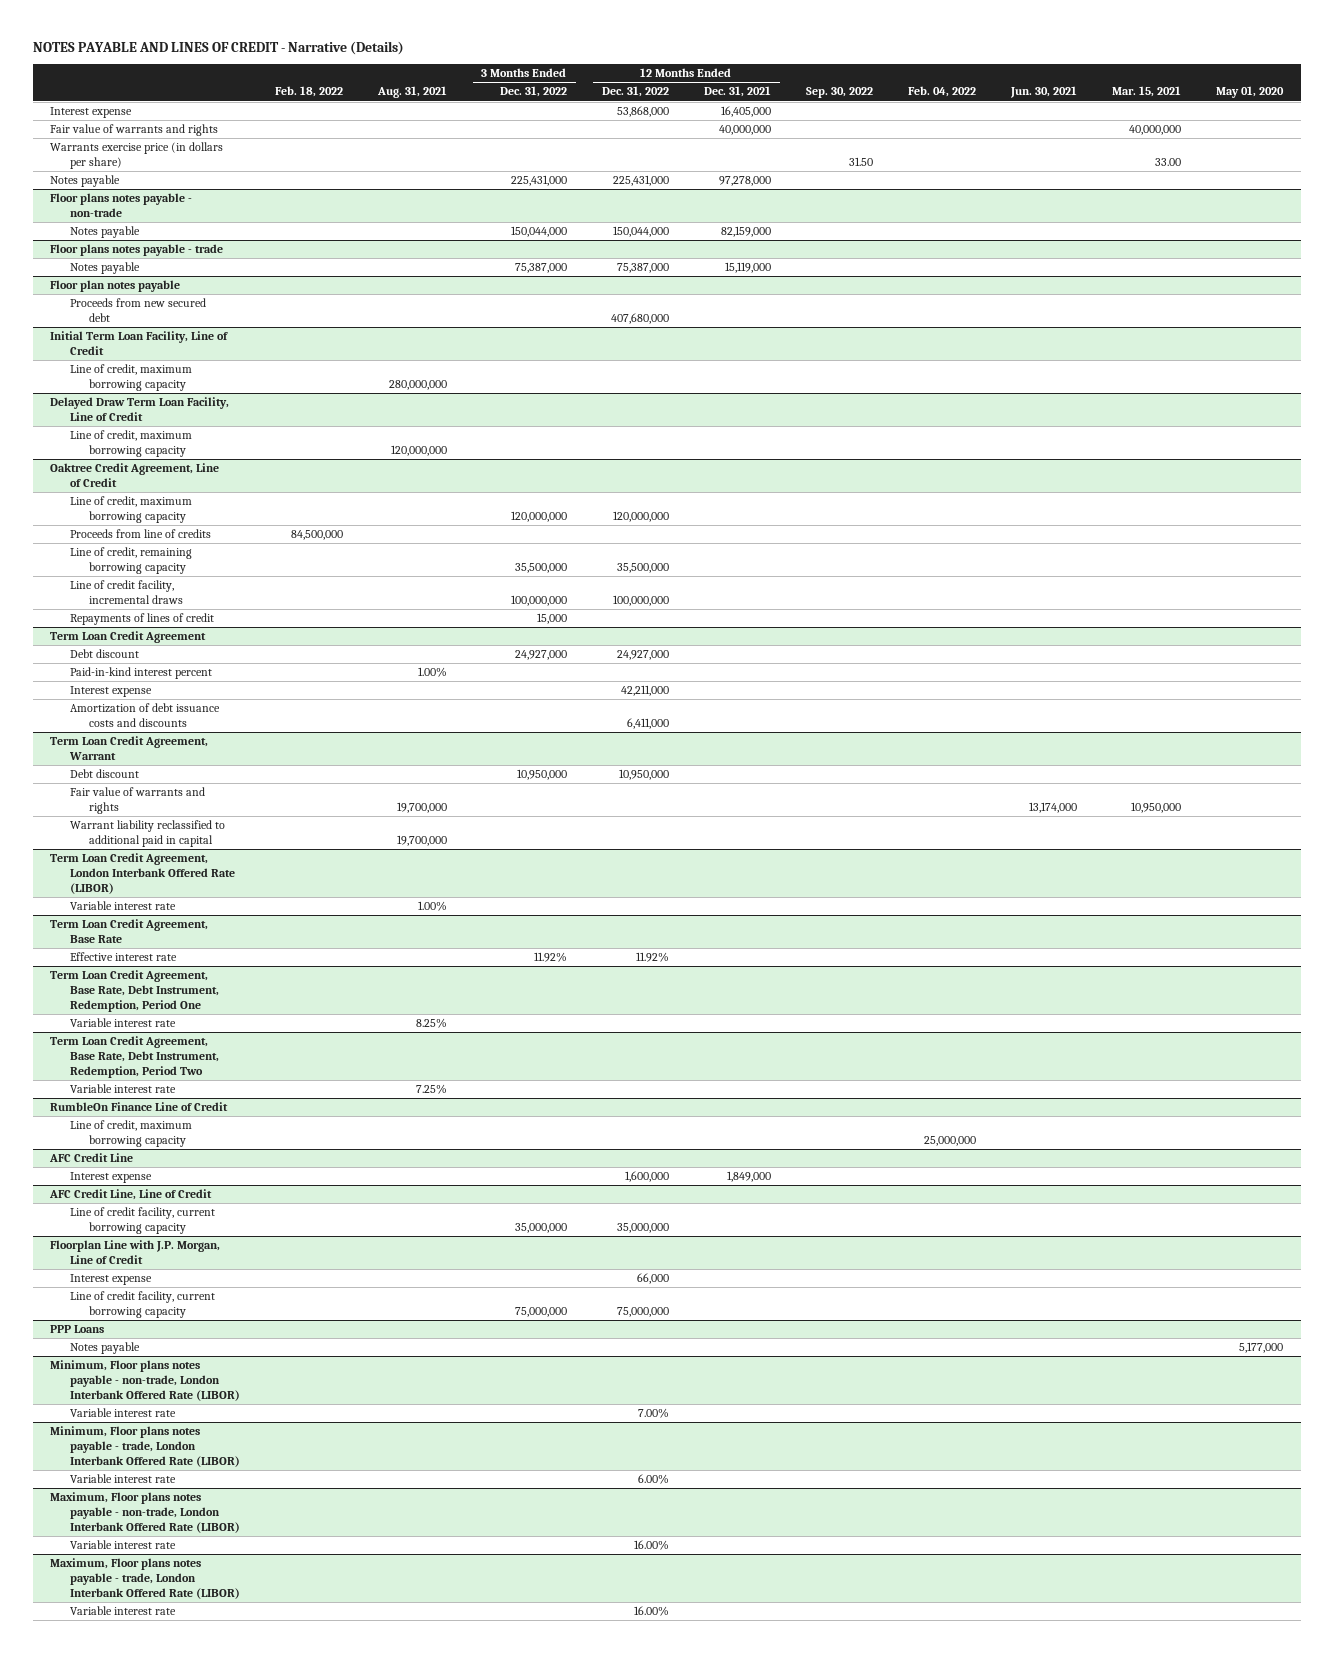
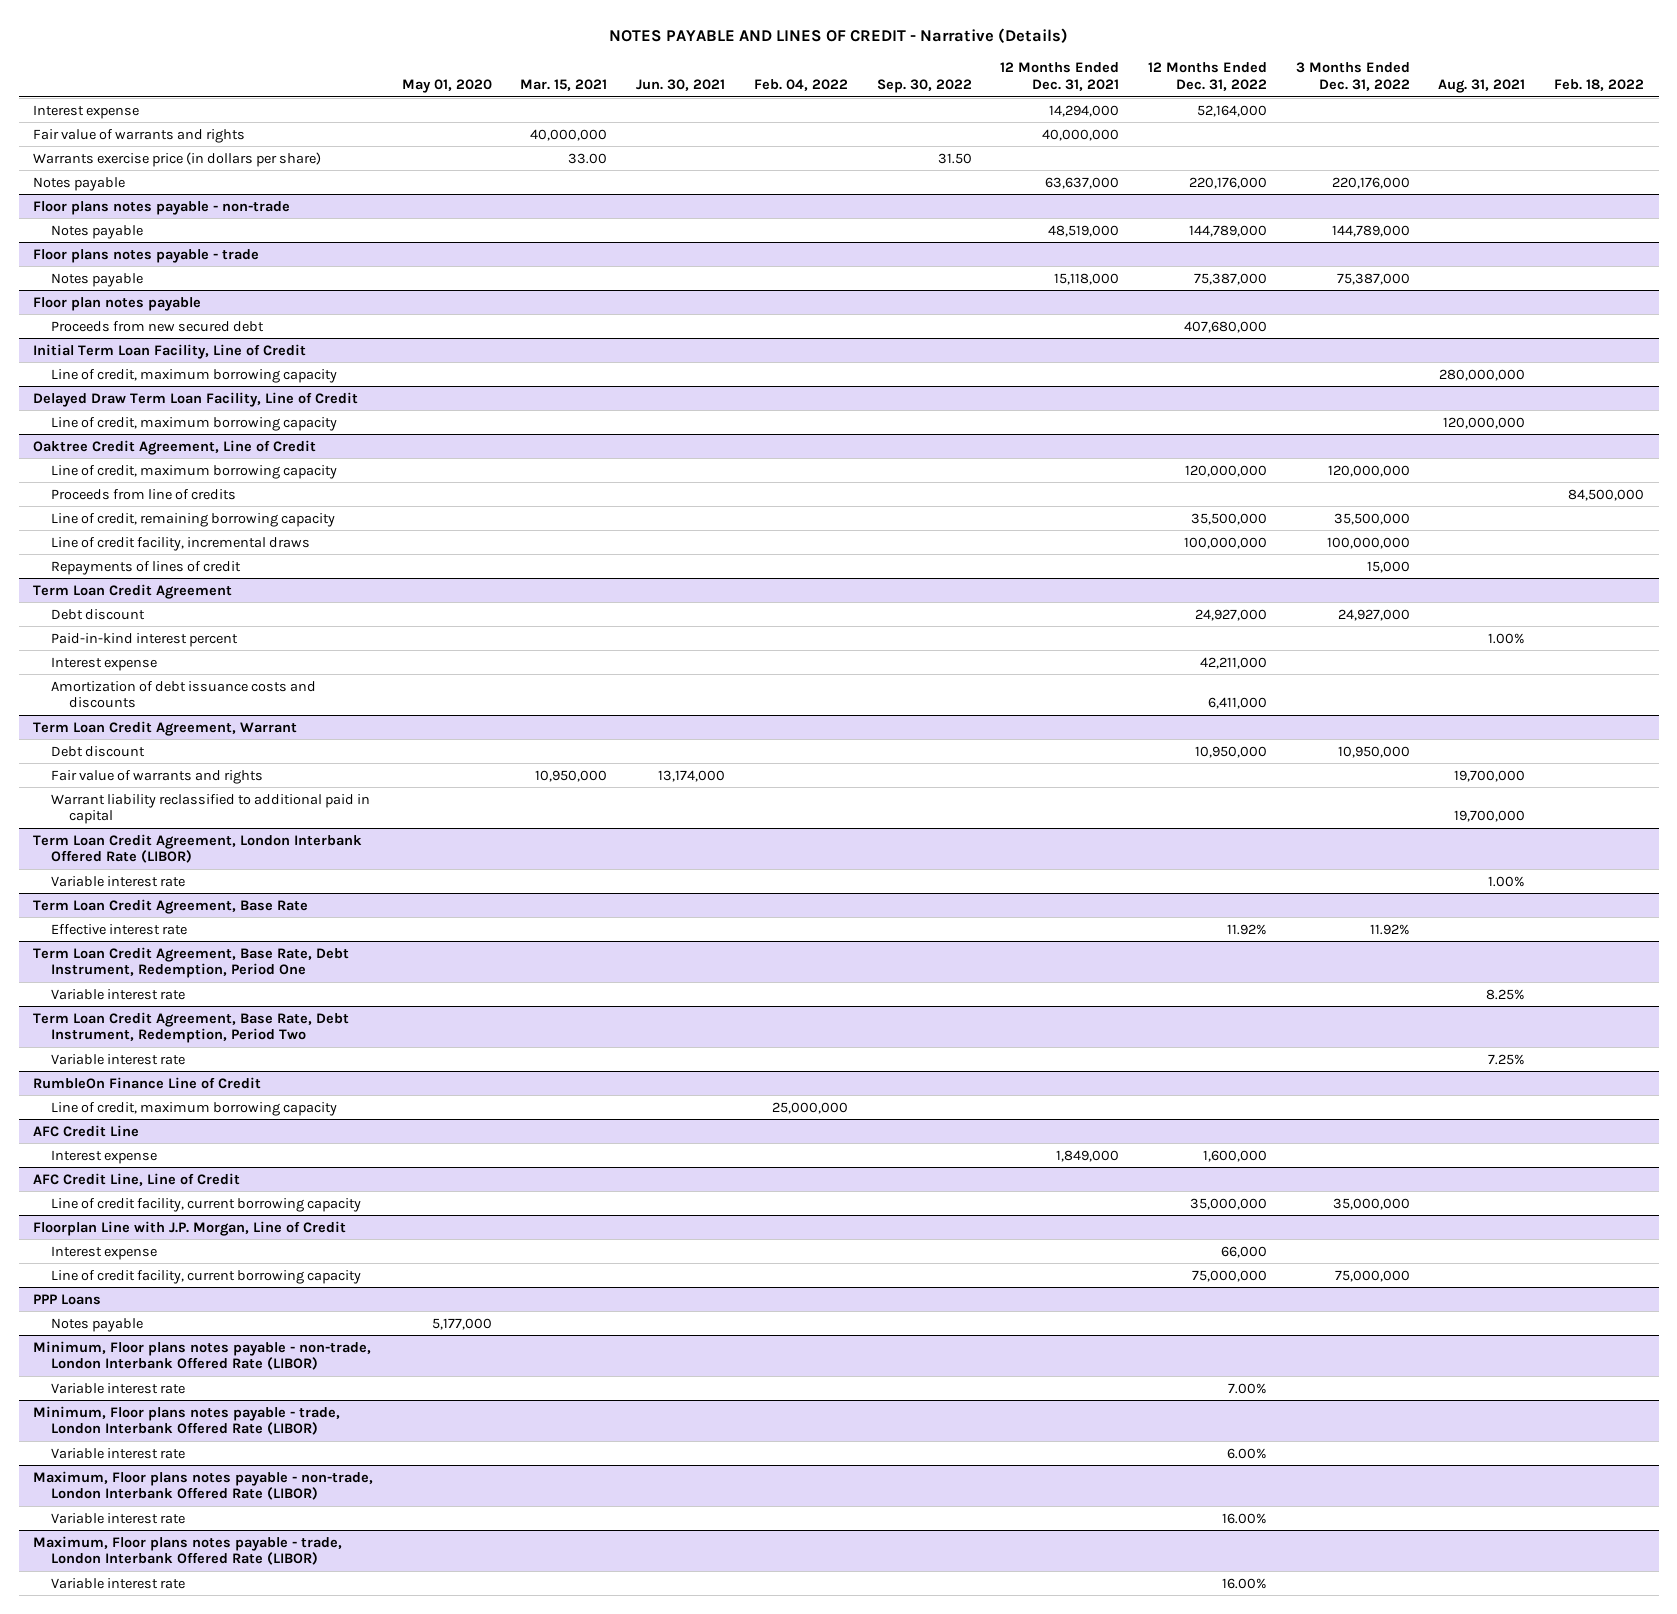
[616,106,669,118] 53,868,000 -> [1197,104,1268,117] 52,164,000
[720,106,771,118] 16,405,000 -> [1049,104,1120,117] 14,294,000
[510,175,567,187] 225,431,000 -> [1331,176,1410,189] 220,176,000
[612,175,669,187] 225,431,000 -> [1189,176,1268,189] 220,176,000
[718,176,771,187] 97,278,000 -> [1045,176,1120,189] 63,637,000
[510,226,567,238] 150,044,000 -> [1331,224,1410,237] 144,789,000
[612,226,669,238] 150,044,000 -> [1189,224,1268,237] 144,789,000
[720,226,771,238] 82,159,000 -> [1048,224,1120,237] 48,519,000
[724,262,771,274] 15,119,000 -> [1054,272,1120,285] 15,118,000

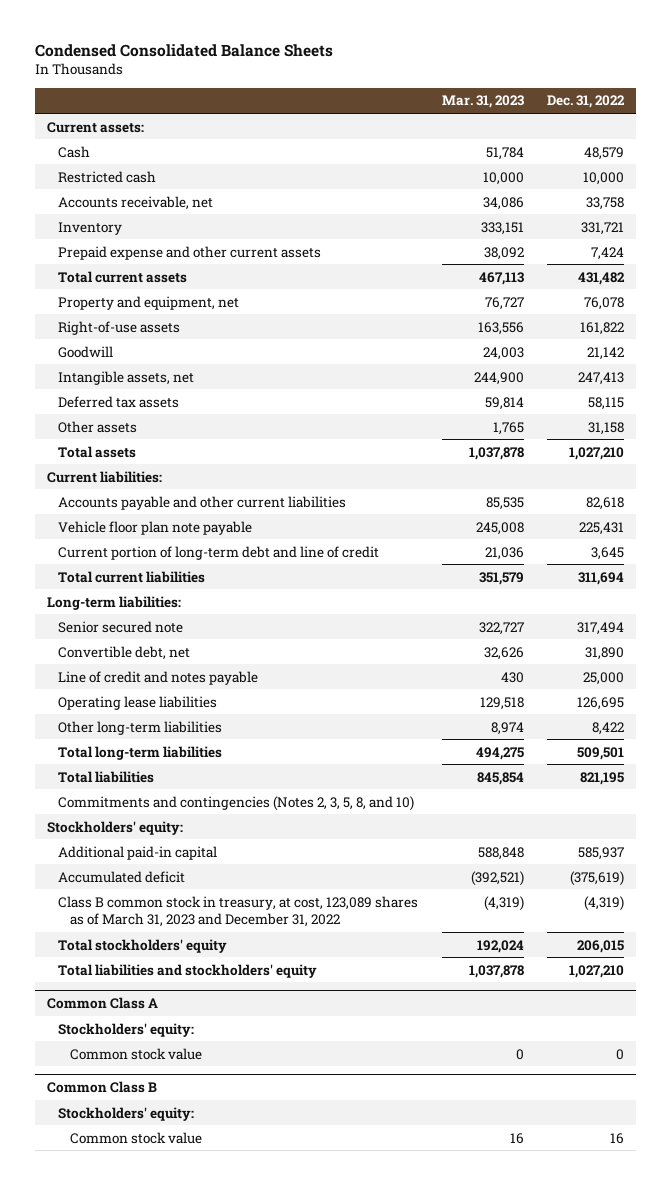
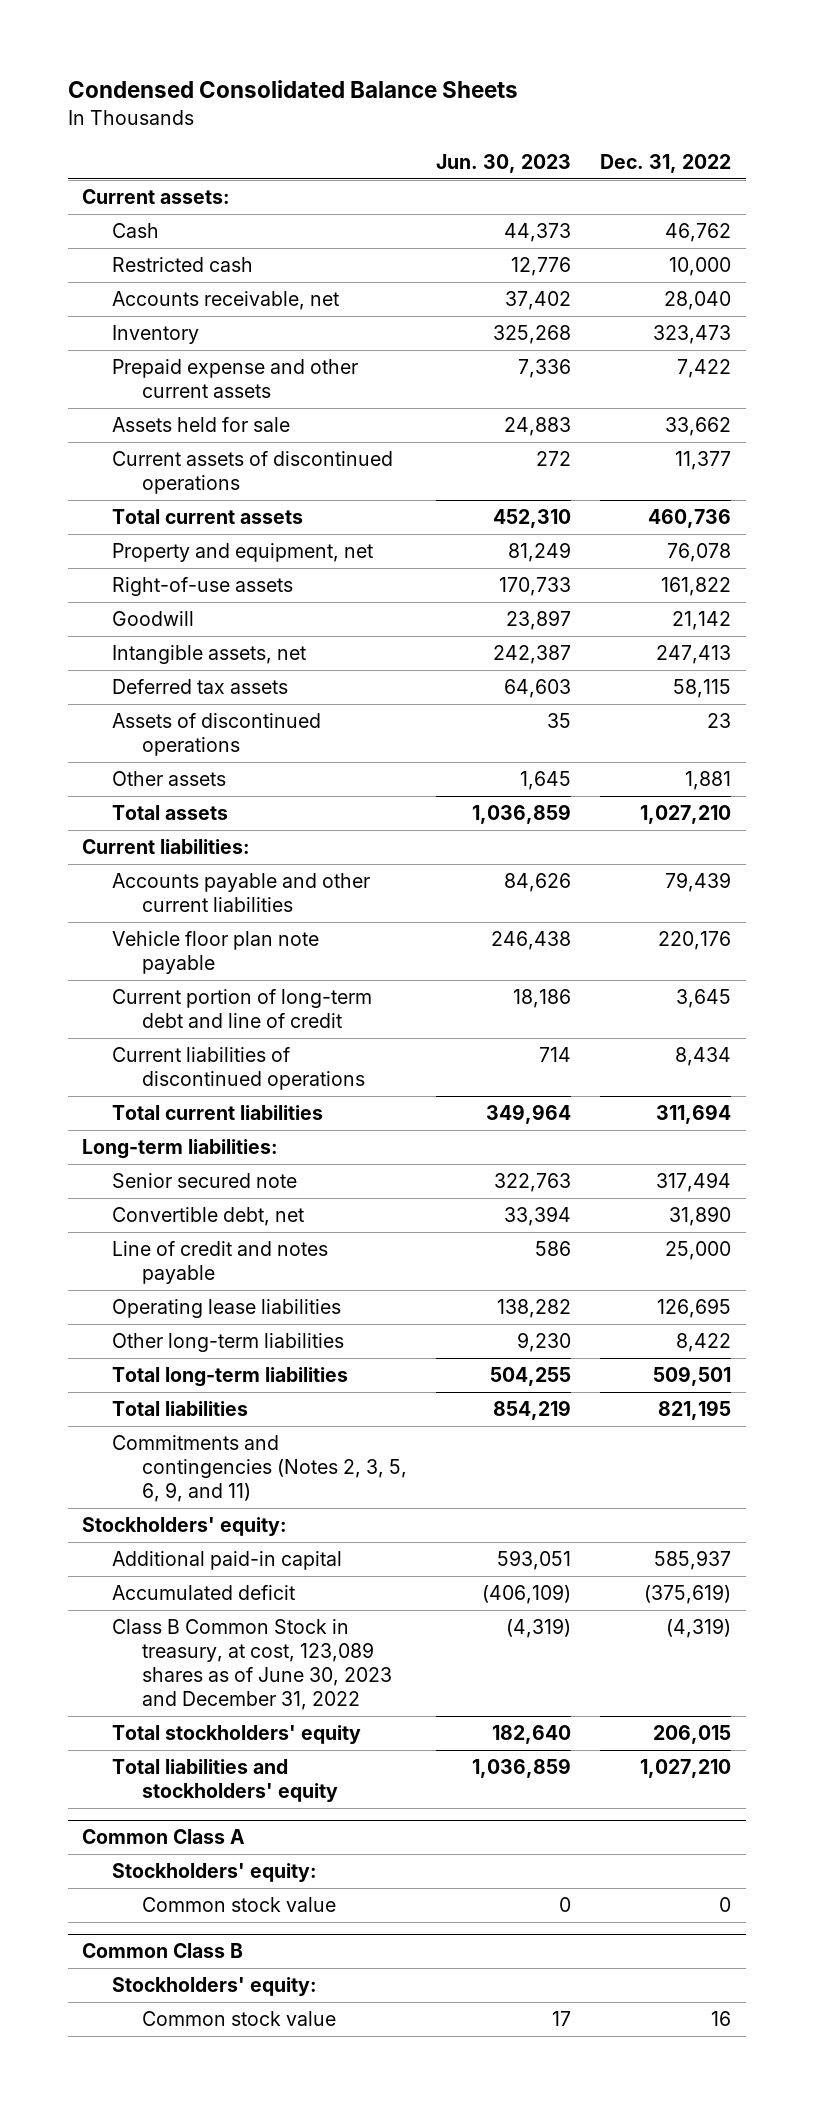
[441,95,524,109] Mar. 31, 2023 -> none
none -> [436,153,572,173] Jun. 30, 2023
[584,146,625,160] 48,579 -> [665,223,732,243] 46,762
[586,196,625,210] 33,758 -> [664,291,732,311] 28,040
[581,221,625,235] 331,721 -> [653,325,732,345] 323,473
[591,246,625,260] 7,424 -> [677,359,732,379] 7,422
none -> [112,417,291,433] Assets held for sale
none -> [112,451,394,495] Current assets of discontinued operations
[578,271,626,285] 431,482 -> [648,509,732,529] 460,736
none -> [112,713,322,757] Assets of discontinued operations
[588,421,625,435] 31,158 -> [685,771,732,791] 1,881
[586,496,625,510] 82,618 -> [665,872,732,893] 79,439
[579,521,625,535] 225,431 -> [658,931,732,951] 220,176
none -> [112,1047,365,1091] Current liabilities of discontinued operations
[58,795,415,811] Commitments and contingencies (Notes 2, 3, 5, 8, and 10) -> [112,1435,407,1503] Commitments and contingencies (Notes 2, 3, 5, 6, 9, and 11)
[58,895,419,927] Class B common stock in treasury, at cost, 123,089 shares as of March 31, 2023 and December 31, 2022 -> [112,1619,392,1711] Class B Common Stock in treasury, at cost, 123,089 shares as of June 30, 2023 and December 31, 2022

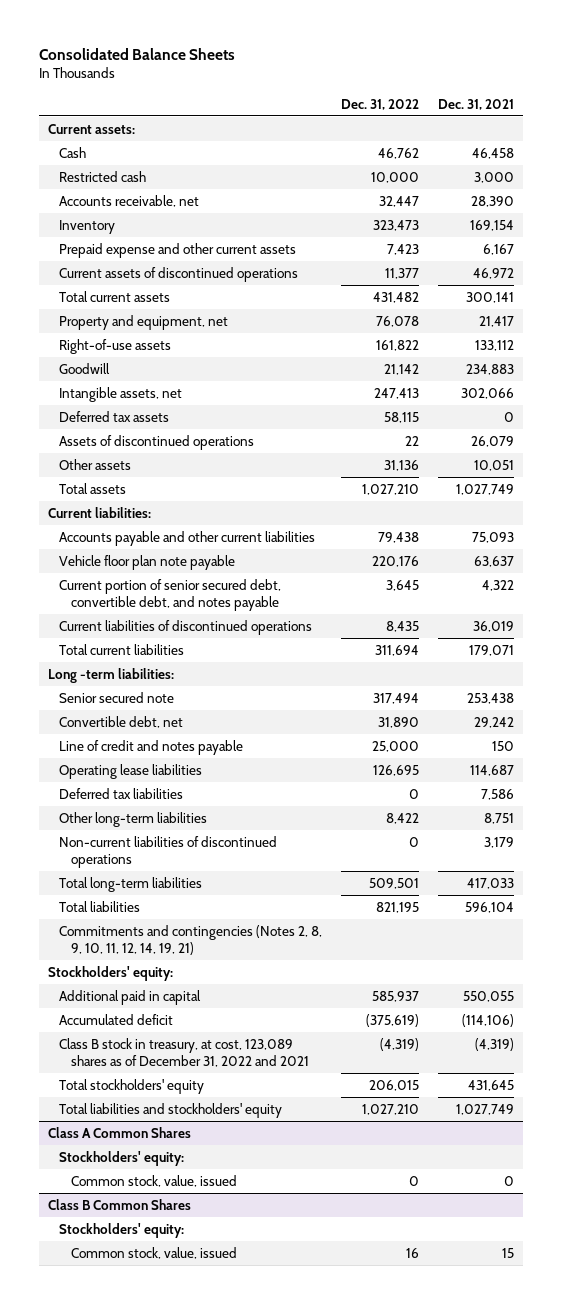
[67,80,518,99] Condensed Consolidated Balance Sheets -> [38,48,235,61] Consolidated Balance Sheets
[436,153,572,173] Jun. 30, 2023 -> none
none -> [437,98,514,110] Dec. 31, 2021
[664,291,732,311] 28,040 -> [379,195,420,207] 32,447
[112,417,291,433] Assets held for sale -> none
[677,359,732,379] 7,422 -> [387,243,420,255] 7,423
[648,509,732,529] 460,736 -> [373,291,420,303] 431,482
[707,713,732,729] 23 -> [405,435,420,446] 22
[685,771,732,791] 1,881 -> [384,459,420,471] 31,136
[665,872,732,893] 79,439 -> [378,531,420,543] 79,438
[112,989,373,1029] Current portion of long-term debt and line of credit -> [59,578,282,611] Current portion of senior secured debt, convertible debt, and notes payable
[675,1047,732,1067] 8,434 -> [386,620,420,632] 8,435
[82,1139,279,1160] Long-term liabilities: -> [48,667,175,683] Long -term liabilities:
none -> [59,787,184,799] Deferred tax liabilities
none -> [59,835,278,868] Non-current liabilities of discontinued operations
[112,1435,407,1503] Commitments and contingencies (Notes 2, 3, 5, 6, 9, and 11) -> [59,924,323,955] Commitments and contingencies (Notes 2, 8, 9, 10, 11, 12, 14, 19, 21)
[112,1551,343,1571] Additional paid-in capital -> [59,989,202,1005] Additional paid in capital
[112,1619,392,1711] Class B Common Stock in treasury, at cost, 123,089 shares as of June 30, 2023 and December 31, 2022 -> [59,1037,309,1067] Class B stock in treasury, at cost, 123,089 shares as of December 31, 2022 and 2021
[82,1829,246,1845] Common Class A -> [48,1126,192,1138] Class A Common Shares
[141,1897,336,1913] Common stock value -> [70,1174,237,1187] Common stock, value, issued
[82,1943,244,1959] Common Class B -> [48,1198,192,1210] Class B Common Shares
[141,2011,336,2027] Common stock value -> [70,1246,237,1259] Common stock, value, issued

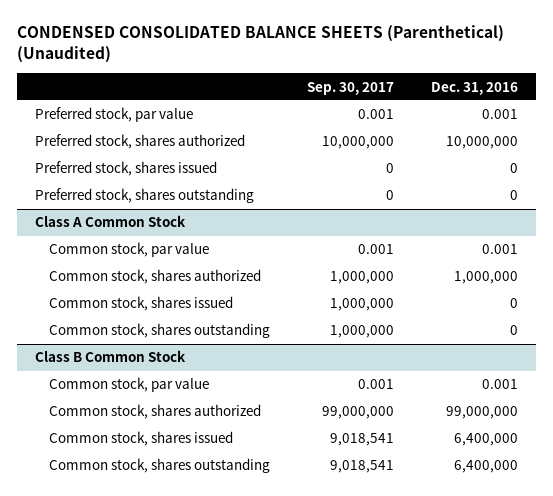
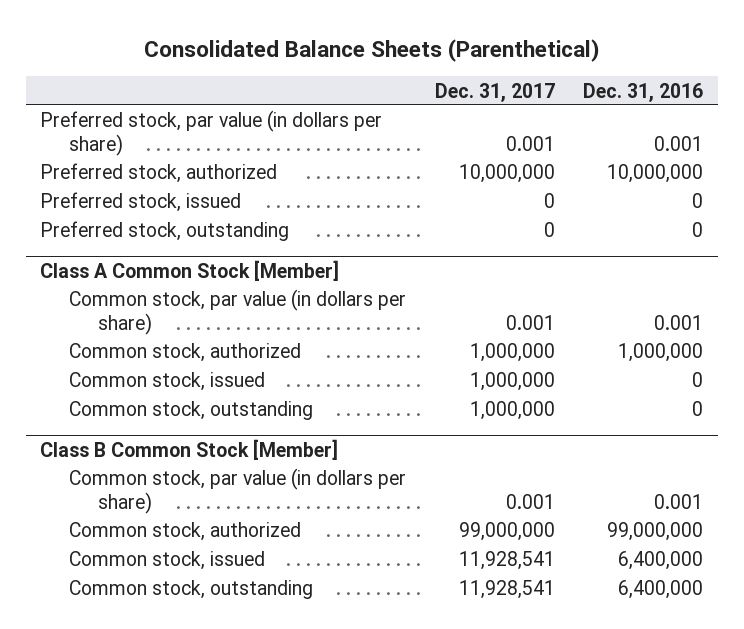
[17,25,505,64] CONDENSED CONSOLIDATED BALANCE SHEETS (Parenthetical) (Unaudited) -> [143,38,600,62] Consolidated Balance Sheets (Parenthetical)
[306,81,394,95] Sep. 30, 2017 -> none
none -> [434,82,555,102] Dec. 31, 2017
[35,107,194,123] Preferred stock, par value -> [40,110,383,156] Preferred stock, par value (in dollars per share)
[35,134,246,150] Preferred stock, shares authorized -> [40,163,278,184] Preferred stock, authorized
[35,161,218,177] Preferred stock, shares issued -> [40,192,242,213] Preferred stock, issued
[35,188,255,204] Preferred stock, shares outstanding -> [40,221,290,242] Preferred stock, outstanding
[35,215,187,228] Class A Common Stock -> [40,259,340,281] Class A Common Stock [Member]
[49,242,210,258] Common stock, par value -> [69,289,407,335] Common stock, par value (in dollars per share)
[49,269,262,285] Common stock, shares authorized -> [69,343,302,363] Common stock, authorized
[49,296,234,312] Common stock, shares issued -> [69,372,266,392] Common stock, issued
[49,323,271,339] Common stock, shares outstanding -> [69,401,314,421] Common stock, outstanding
[35,350,187,363] Class B Common Stock -> [40,438,339,460] Class B Common Stock [Member]
[49,377,210,393] Common stock, par value -> [69,468,407,514] Common stock, par value (in dollars per share)
[49,404,262,420] Common stock, shares authorized -> [69,522,302,542] Common stock, authorized
[49,431,234,447] Common stock, shares issued -> [69,551,266,571] Common stock, issued
[49,458,271,474] Common stock, shares outstanding -> [69,580,314,600] Common stock, outstanding

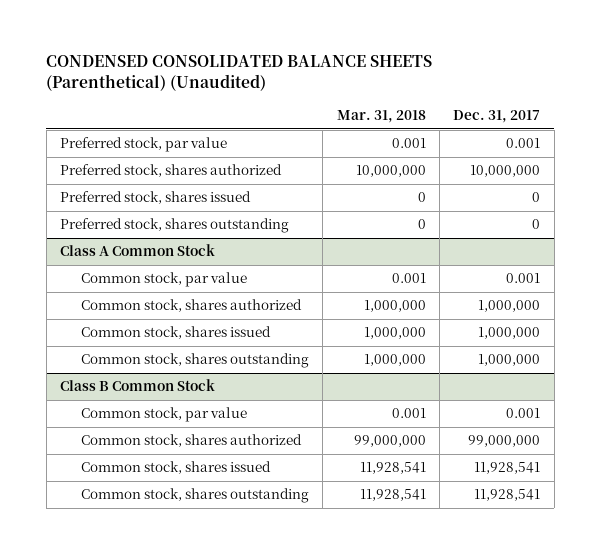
[143,38,600,62] Consolidated Balance Sheets (Parenthetical) -> [46,55,433,92] CONDENSED CONSOLIDATED BALANCE SHEETS (Parenthetical) (Unaudited)
[583,82,704,102] Dec. 31, 2016 -> none
none -> [336,110,426,124] Mar. 31, 2018
[40,110,383,156] Preferred stock, par value (in dollars per share) -> [59,137,227,153] Preferred stock, par value
[40,163,278,184] Preferred stock, authorized -> [59,164,282,178] Preferred stock, shares authorized
[40,192,242,213] Preferred stock, issued -> [59,191,251,205] Preferred stock, shares issued
[40,221,290,242] Preferred stock, outstanding -> [59,218,289,234] Preferred stock, shares outstanding
[40,259,340,281] Class A Common Stock [Member] -> [59,244,215,257] Class A Common Stock
[69,289,407,335] Common stock, par value (in dollars per share) -> [80,272,247,288] Common stock, par value
[69,343,302,363] Common stock, authorized -> [80,299,302,313] Common stock, shares authorized
[69,372,266,392] Common stock, issued -> [80,326,271,340] Common stock, shares issued
[69,401,314,421] Common stock, outstanding -> [80,353,309,369] Common stock, shares outstanding
[40,438,339,460] Class B Common Stock [Member] -> [59,379,215,392] Class B Common Stock
[69,468,407,514] Common stock, par value (in dollars per share) -> [80,407,247,423] Common stock, par value
[69,522,302,542] Common stock, authorized -> [80,434,302,448] Common stock, shares authorized
[69,551,266,571] Common stock, issued -> [80,461,271,475] Common stock, shares issued
[69,580,314,600] Common stock, outstanding -> [80,488,309,504] Common stock, shares outstanding

